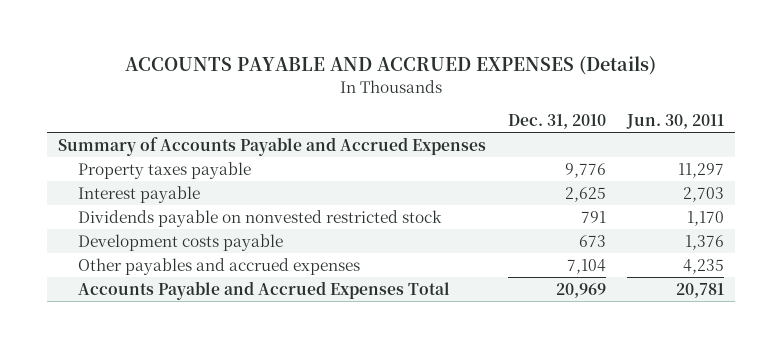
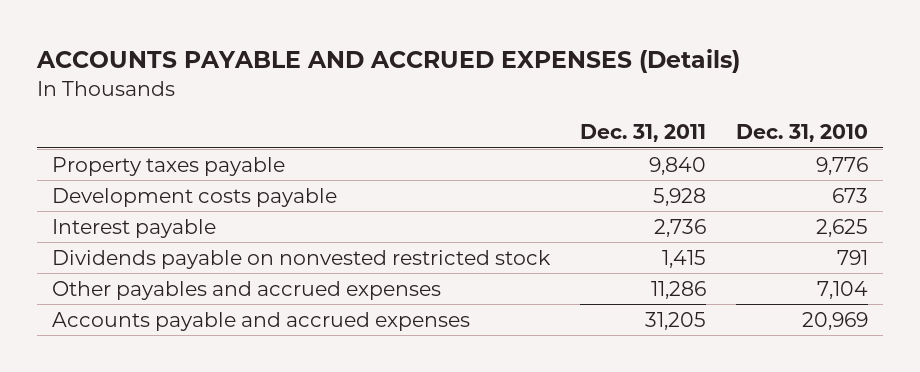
[626,114,725,130] Jun. 30, 2011 -> none
none -> [579,124,706,143] Dec. 31, 2011
[57,136,486,156] Summary of Accounts Payable and Accrued Expenses -> none
[78,233,284,251] Development costs payable -> [51,187,337,207] Development costs payable
[78,280,451,300] Accounts Payable and Accrued Expenses Total -> [51,311,470,331] Accounts payable and accrued expenses

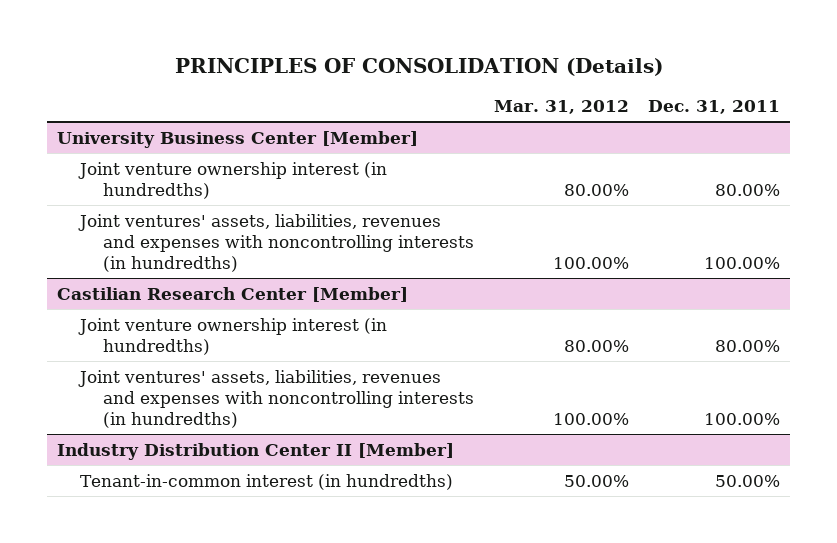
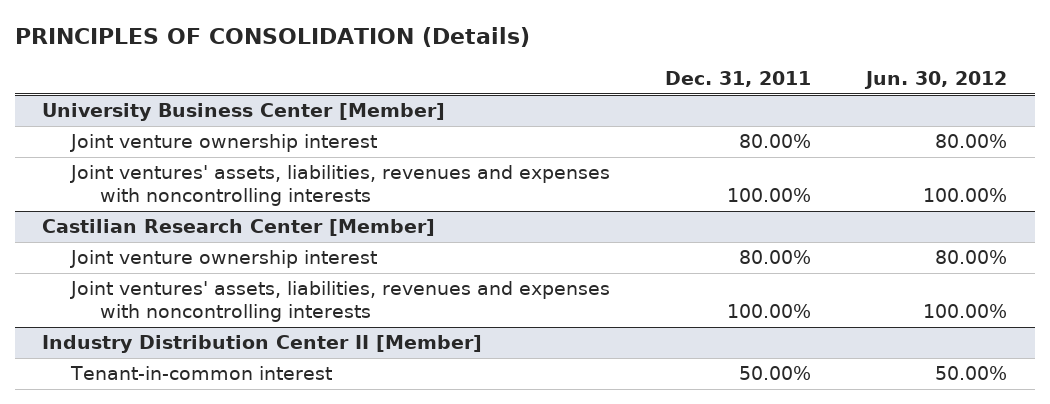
[493,99,629,114] Mar. 31, 2012 -> none
none -> [864,70,1008,89] Jun. 30, 2012
[78,161,388,199] Joint venture ownership interest (in hundredths) -> [70,134,378,153] Joint venture ownership interest
[78,213,475,272] Joint ventures' assets, liabilities, revenues and expenses with noncontrolling interests (in hundredths) -> [70,165,611,207] Joint ventures' assets, liabilities, revenues and expenses with noncontrolling interests
[78,317,388,355] Joint venture ownership interest (in hundredths) -> [70,250,378,269] Joint venture ownership interest
[78,369,475,428] Joint ventures' assets, liabilities, revenues and expenses with noncontrolling interests (in hundredths) -> [70,281,611,323] Joint ventures' assets, liabilities, revenues and expenses with noncontrolling interests
[80,473,454,490] Tenant-in-common interest (in hundredths) -> [70,366,333,381] Tenant-in-common interest

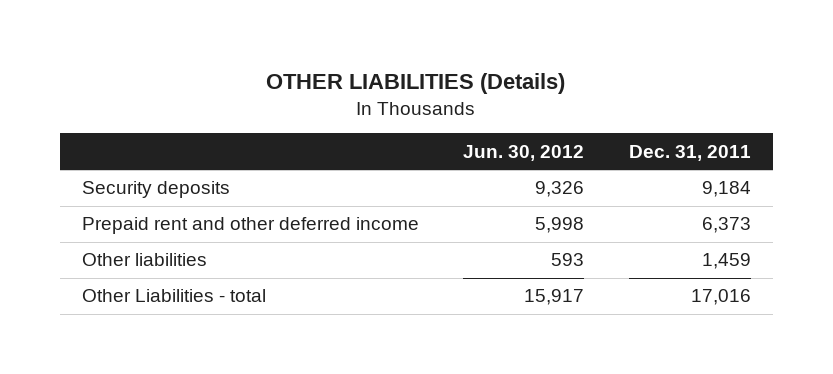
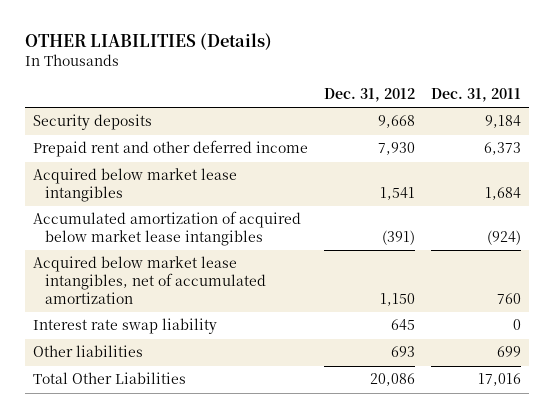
[463,144,585,161] Jun. 30, 2012 -> none
none -> [323,87,415,102] Dec. 31, 2012
none -> [33,168,238,203] Acquired below market lease intangibles
none -> [33,211,302,247] Accumulated amortization of acquired below market lease intangibles
none -> [33,256,267,305] Acquired below market lease intangibles, net of accumulated amortization
none -> [33,318,218,335] Interest rate swap liability
[701,253,751,270] 1,459 -> [496,346,521,358] 699
[81,289,266,303] Other Liabilities - total -> [33,372,187,385] Total Other Liabilities

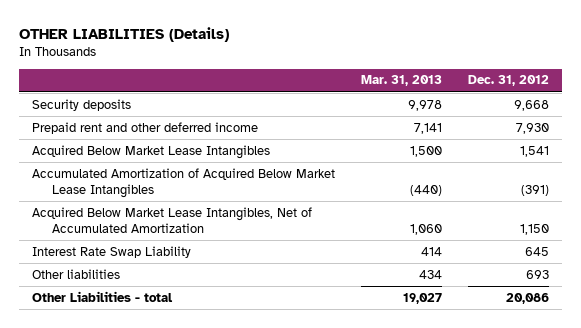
[430,87,521,102] Dec. 31, 2011 -> none
none -> [361,75,443,87] Mar. 31, 2013
[33,168,238,203] Acquired below market lease intangibles -> [32,144,271,159] Acquired Below Market Lease Intangibles
[33,211,302,247] Accumulated amortization of acquired below market lease intangibles -> [32,167,336,199] Accumulated Amortization of Acquired Below Market Lease Intangibles
[33,256,267,305] Acquired below market lease intangibles, net of accumulated amortization -> [32,206,313,234] Acquired Below Market Lease Intangibles, Net of Accumulated Amortization
[33,318,218,335] Interest rate swap liability -> [32,245,192,258] Interest Rate Swap Liability
[33,372,187,385] Total Other Liabilities -> [32,290,174,302] Other Liabilities - total

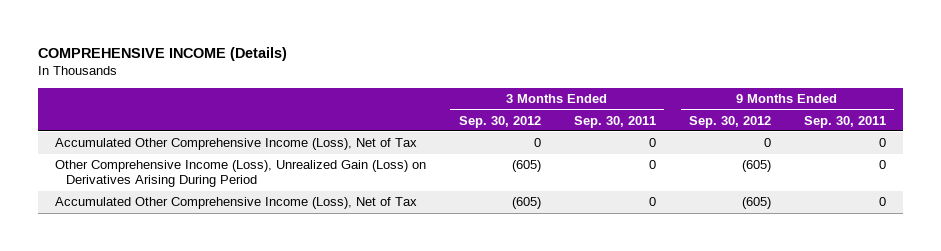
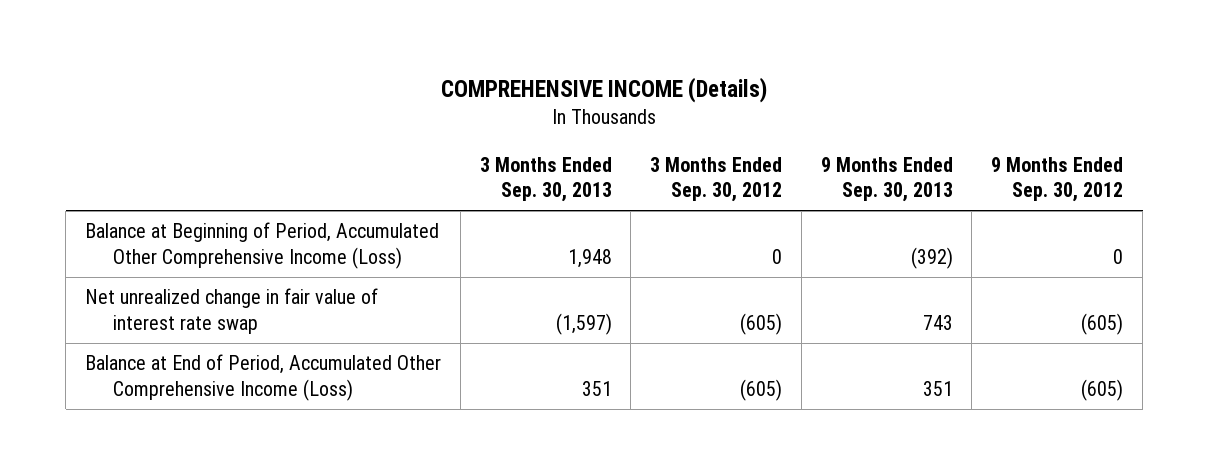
[573,115,656,128] Sep. 30, 2011 -> none
[804,115,887,128] Sep. 30, 2011 -> none
none -> [479,156,612,203] 3 Months Ended Sep. 30, 2013
none -> [820,156,953,203] 9 Months Ended Sep. 30, 2013
[54,138,417,151] Accumulated Other Comprehensive Income (Loss), Net of Tax -> [85,222,440,269] Balance at Beginning of Period, Accumulated Other Comprehensive Income (Loss)
[54,160,426,188] Other Comprehensive Income (Loss), Unrealized Gain (Loss) on Derivatives Arising During Period -> [85,288,379,334] Net unrealized change in fair value of interest rate swap
[54,197,417,210] Accumulated Other Comprehensive Income (Loss), Net of Tax -> [85,354,442,401] Balance at End of Period, Accumulated Other Comprehensive Income (Loss)

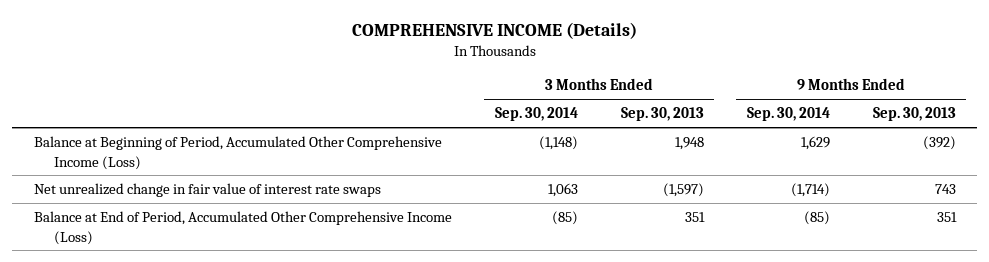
[650,156,783,203] 3 Months Ended Sep. 30, 2012 -> none
[991,156,1124,203] 9 Months Ended Sep. 30, 2012 -> none
none -> [494,107,578,122] Sep. 30, 2014
none -> [746,107,830,122] Sep. 30, 2014
[85,288,379,334] Net unrealized change in fair value of interest rate swap -> [33,183,381,198] Net unrealized change in fair value of interest rate swaps

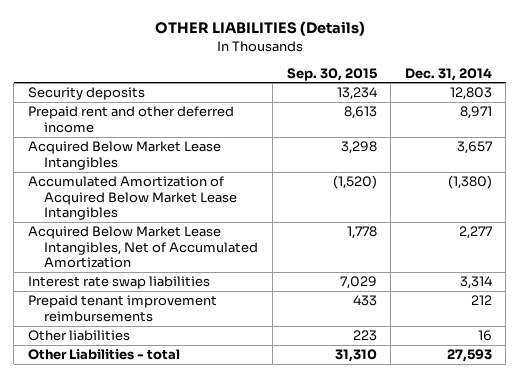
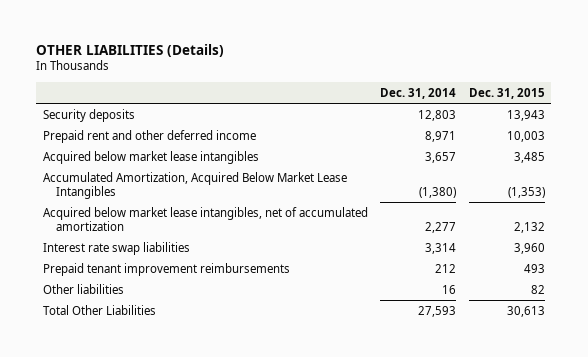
[286,67,377,81] Sep. 30, 2015 -> none
none -> [469,87,546,99] Dec. 31, 2015
[27,141,221,170] Acquired Below Market Lease Intangibles -> [42,150,259,164] Acquired below market lease intangibles
[27,176,238,221] Accumulated Amortization of Acquired Below Market Lease Intangibles -> [42,171,347,200] Accumulated Amortization, Acquired Below Market Lease Intangibles
[27,226,259,269] Acquired Below Market Lease Intangibles, Net of Accumulated Amortization -> [42,206,368,232] Acquired below market lease intangibles, net of accumulated amortization
[27,349,180,361] Other Liabilities - total -> [42,304,156,315] Total Other Liabilities

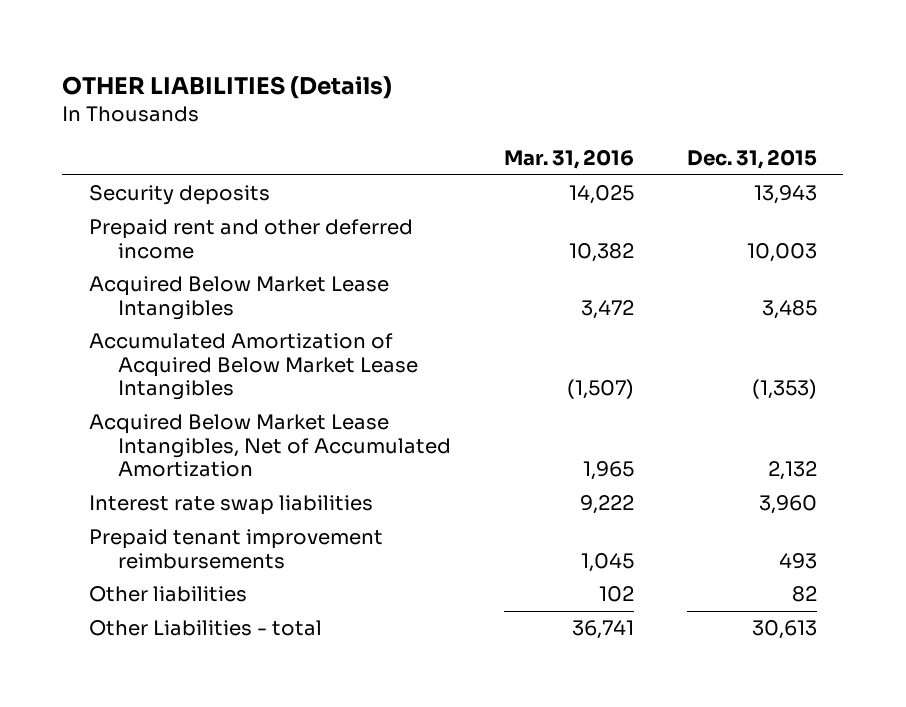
[380,87,457,99] Dec. 31, 2014 -> none
none -> [504,149,635,170] Mar. 31, 2016
[42,150,259,164] Acquired below market lease intangibles -> [88,276,389,320] Acquired Below Market Lease Intangibles
[42,171,347,200] Accumulated Amortization, Acquired Below Market Lease Intangibles -> [88,333,419,401] Accumulated Amortization of Acquired Below Market Lease Intangibles
[42,206,368,232] Acquired below market lease intangibles, net of accumulated amortization -> [88,414,452,478] Acquired Below Market Lease Intangibles, Net of Accumulated Amortization
[42,304,156,315] Total Other Liabilities -> [88,620,322,637] Other Liabilities - total

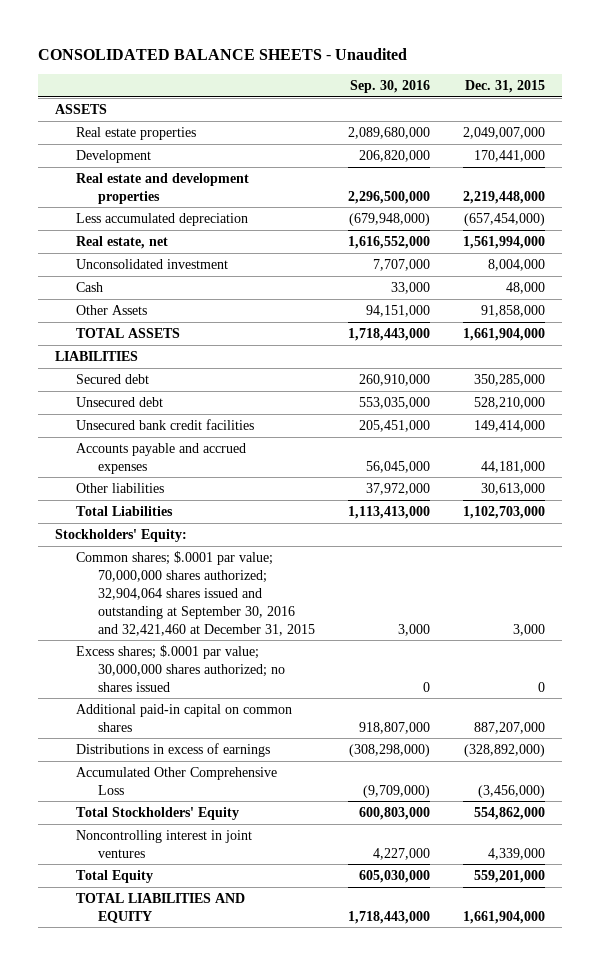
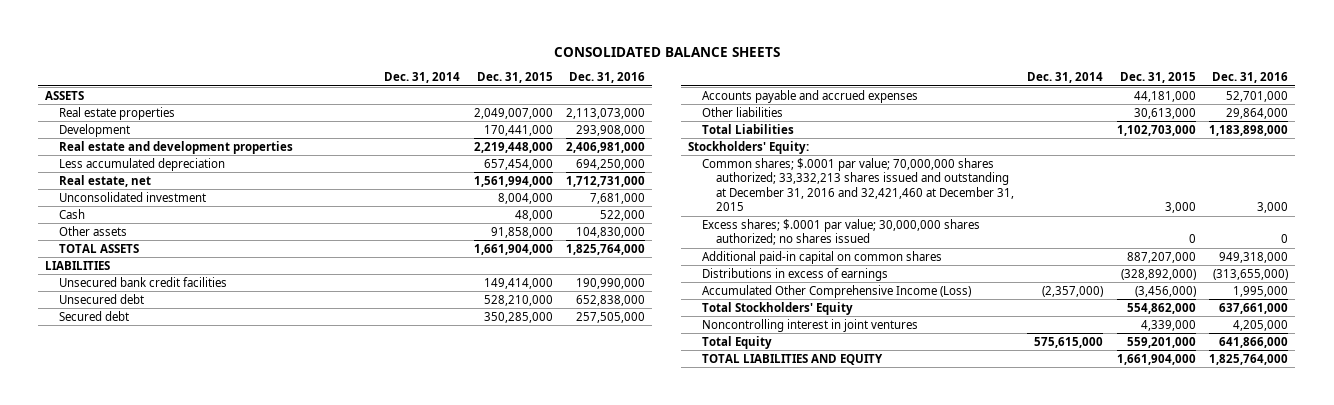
[38,48,408,61] CONSOLIDATED BALANCE SHEETS - Unaudited -> [553,46,780,57] CONSOLIDATED BALANCE SHEETS
[350,80,431,94] Sep. 30, 2016 -> none
none -> [384,72,461,84] Dec. 31, 2014
none -> [569,72,646,84] Dec. 31, 2016
[464,212,546,226] (657,454,000) -> [483,158,553,170] 657,454,000
[76,304,148,315] Other Assets -> [58,225,127,236] Other assets
[76,396,164,407] Unsecured debt -> [58,293,144,304] Unsecured debt
[76,373,150,384] Secured debt -> [58,310,129,321] Secured debt
[76,550,316,636] Common shares; $.0001 par value; 70,000,000 shares authorized; 32,904,064 shares issued and outstanding at September 30, 2016 and 32,421,460 at December 31, 2015 -> [701,157,1014,212] Common shares; $.0001 par value; 70,000,000 shares authorized; 33,332,213 shares issued and outstanding at December 31, 2016 and 32,421,460 at December 31, 2015
[76,766,278,795] Accumulated Other Comprehensive Loss -> [701,284,971,298] Accumulated Other Comprehensive Income (Loss)

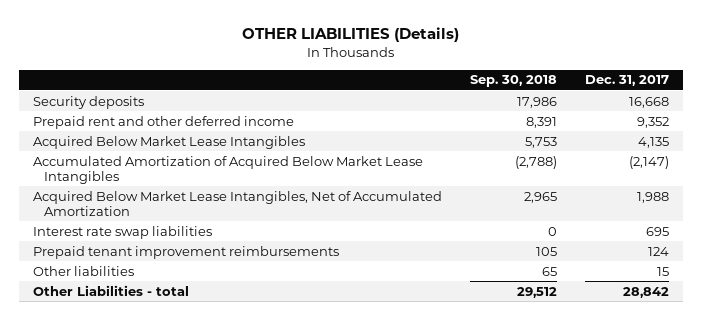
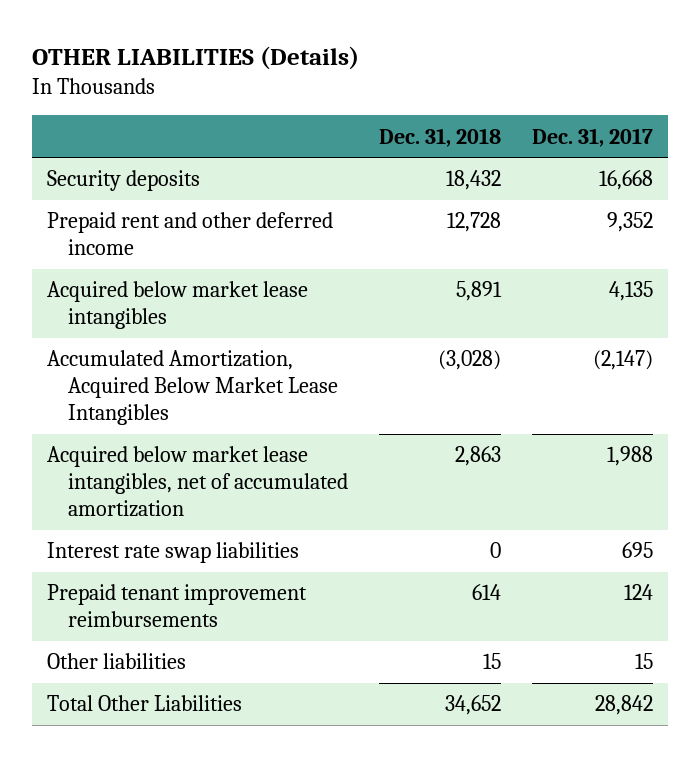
[469,75,557,88] Sep. 30, 2018 -> none
none -> [379,127,502,147] Dec. 31, 2018
[32,135,305,149] Acquired Below Market Lease Intangibles -> [47,281,309,330] Acquired below market lease intangibles
[32,155,423,184] Accumulated Amortization of Acquired Below Market Lease Intangibles -> [47,350,339,425] Accumulated Amortization, Acquired Below Market Lease Intangibles
[32,190,442,216] Acquired Below Market Lease Intangibles, Net of Accumulated Amortization -> [47,446,349,517] Acquired below market lease intangibles, net of accumulated amortization
[32,284,189,296] Other Liabilities - total -> [47,695,243,712] Total Other Liabilities

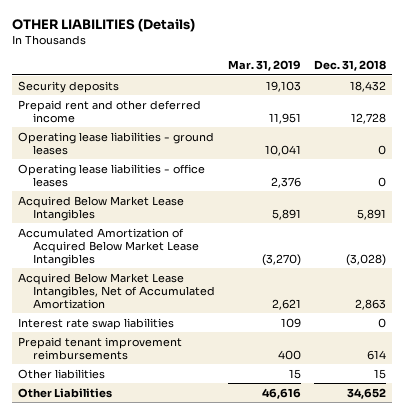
[531,127,653,147] Dec. 31, 2017 -> none
none -> [227,60,301,72] Mar. 31, 2019
none -> [18,131,215,155] Operating lease liabilities - ground leases
none -> [18,163,206,187] Operating lease liabilities - office leases
[47,281,309,330] Acquired below market lease intangibles -> [18,195,185,221] Acquired Below Market Lease Intangibles
[47,350,339,425] Accumulated Amortization, Acquired Below Market Lease Intangibles -> [18,227,200,266] Accumulated Amortization of Acquired Below Market Lease Intangibles
[47,446,349,517] Acquired below market lease intangibles, net of accumulated amortization -> [18,272,216,309] Acquired Below Market Lease Intangibles, Net of Accumulated Amortization
[47,695,243,712] Total Other Liabilities -> [18,387,113,398] Other Liabilities

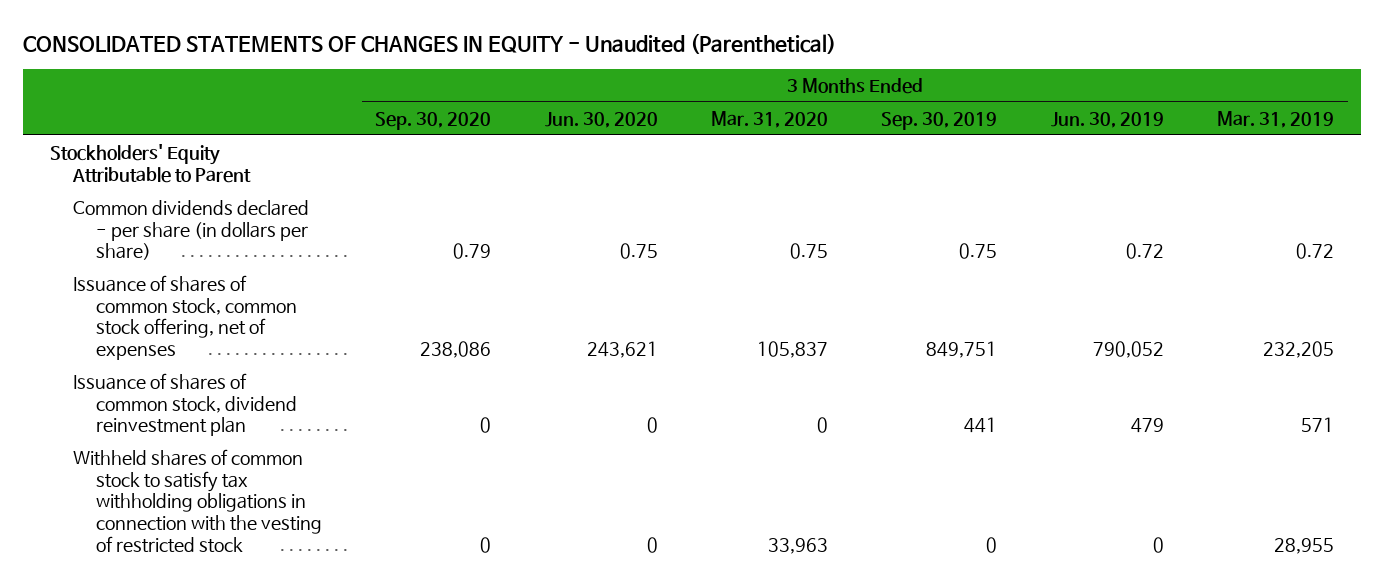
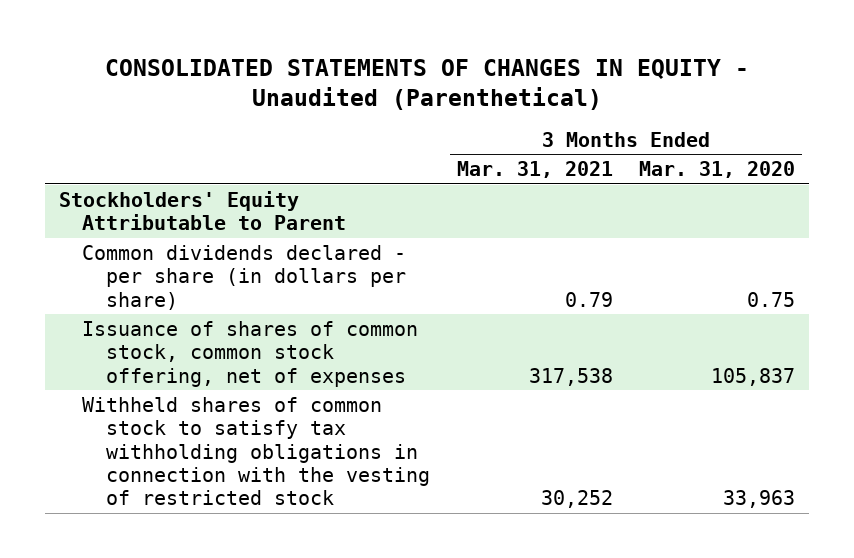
[375,111,492,130] Sep. 30, 2020 -> none
[544,111,658,128] Jun. 30, 2020 -> none
[881,111,998,130] Sep. 30, 2019 -> none
[1050,111,1164,128] Jun. 30, 2019 -> none
[1217,110,1335,128] Mar. 31, 2019 -> none
none -> [456,161,613,179] Mar. 31, 2021
[72,372,297,437] Issuance of shares of common stock, dividend reinvestment plan -> none

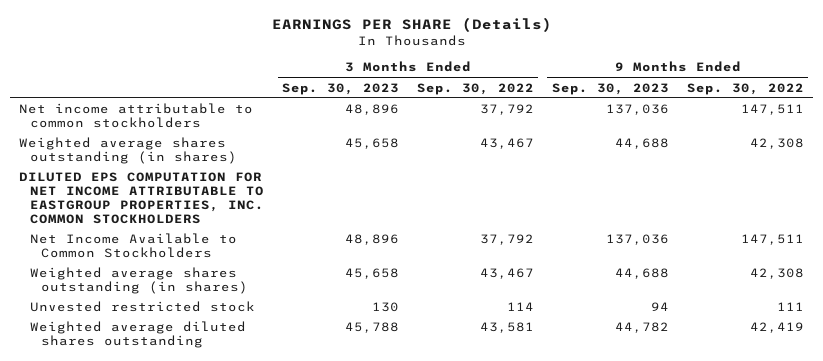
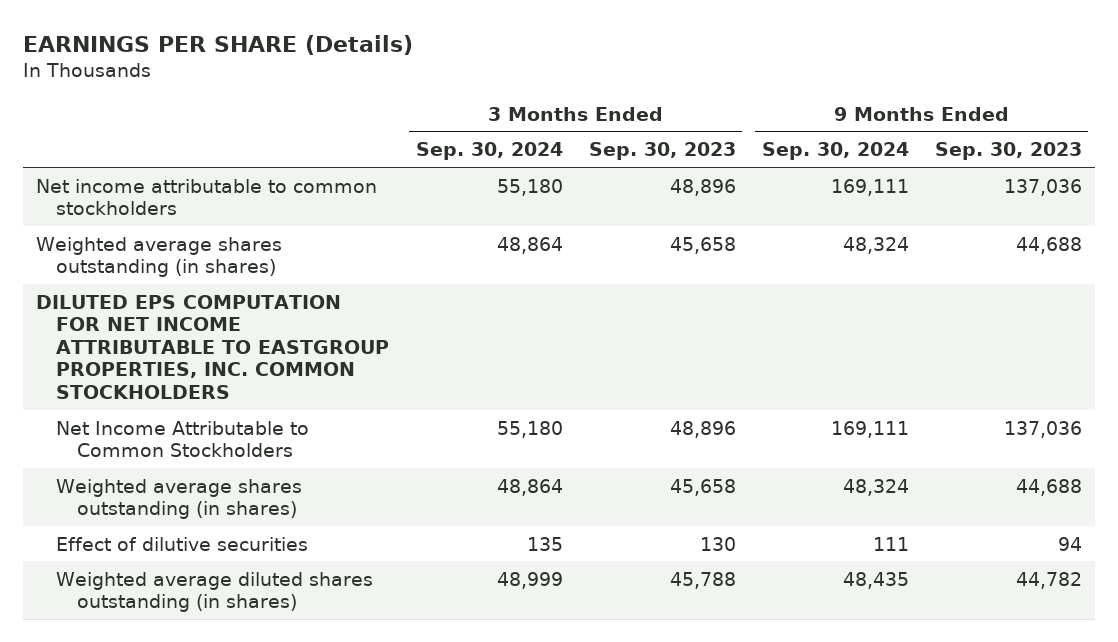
[416,82,534,95] Sep. 30, 2022 -> none
[686,82,804,95] Sep. 30, 2022 -> none
none -> [415,142,563,161] Sep. 30, 2024
none -> [761,142,909,161] Sep. 30, 2024
[30,233,238,259] Net Income Available to Common Stockholders -> [56,420,310,458] Net Income Attributable to Common Stockholders
[30,301,256,313] Unvested restricted stock -> [56,536,309,551] Effect of dilutive securities
[30,321,247,349] Weighted average diluted shares outstanding -> [56,571,374,613] Weighted average diluted shares outstanding (in shares)

